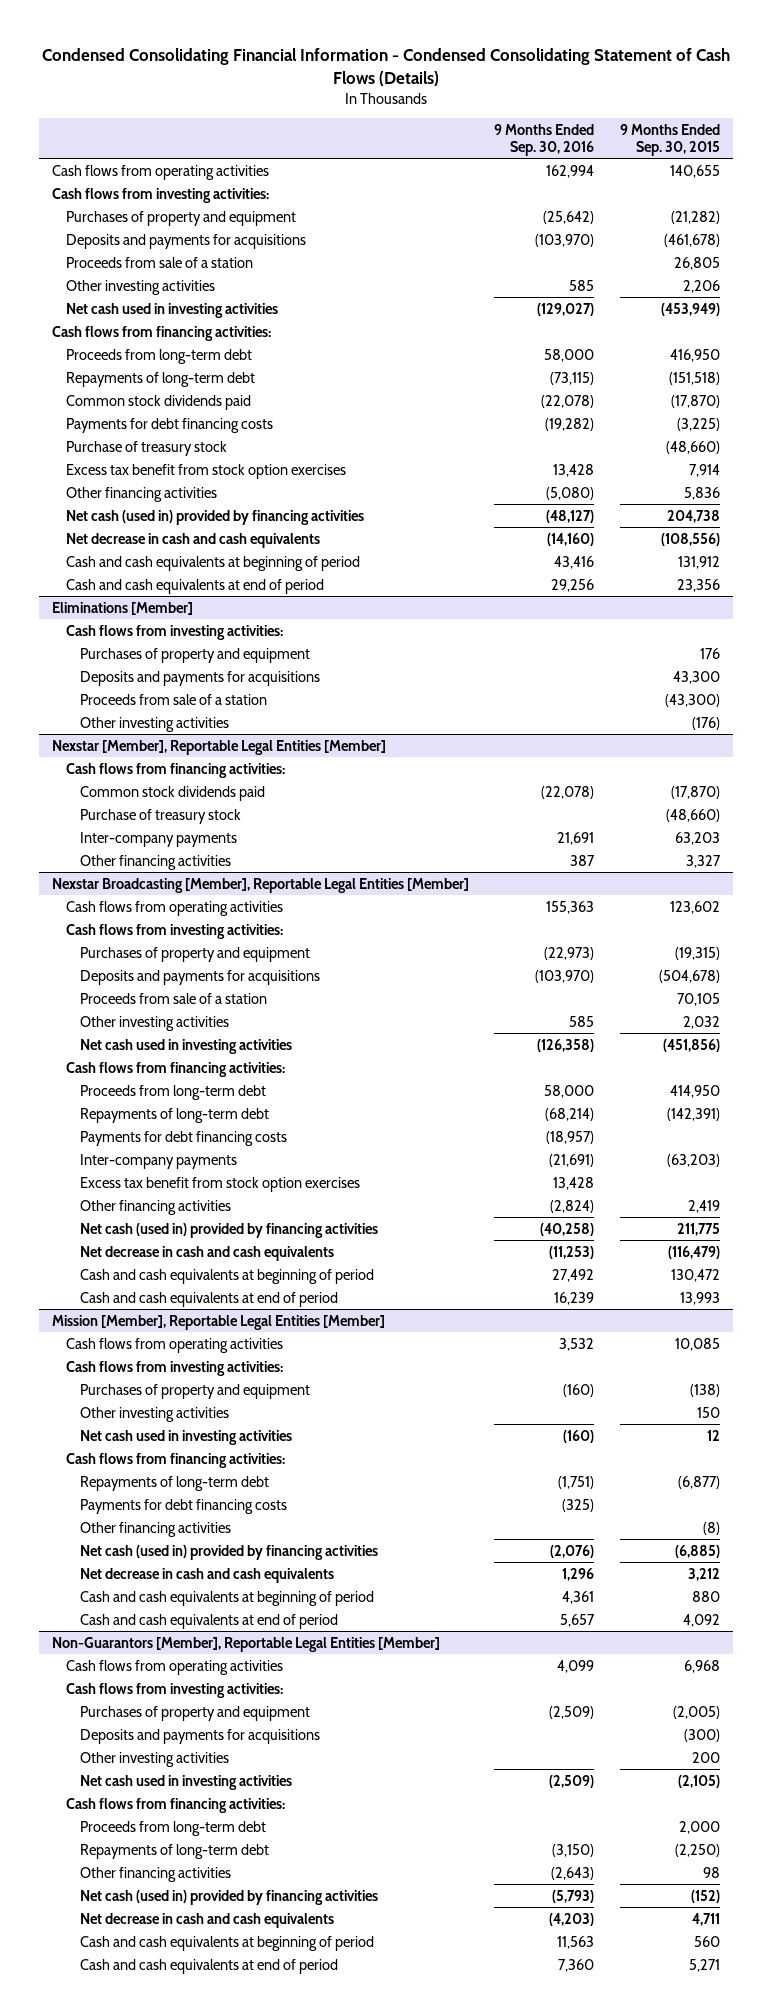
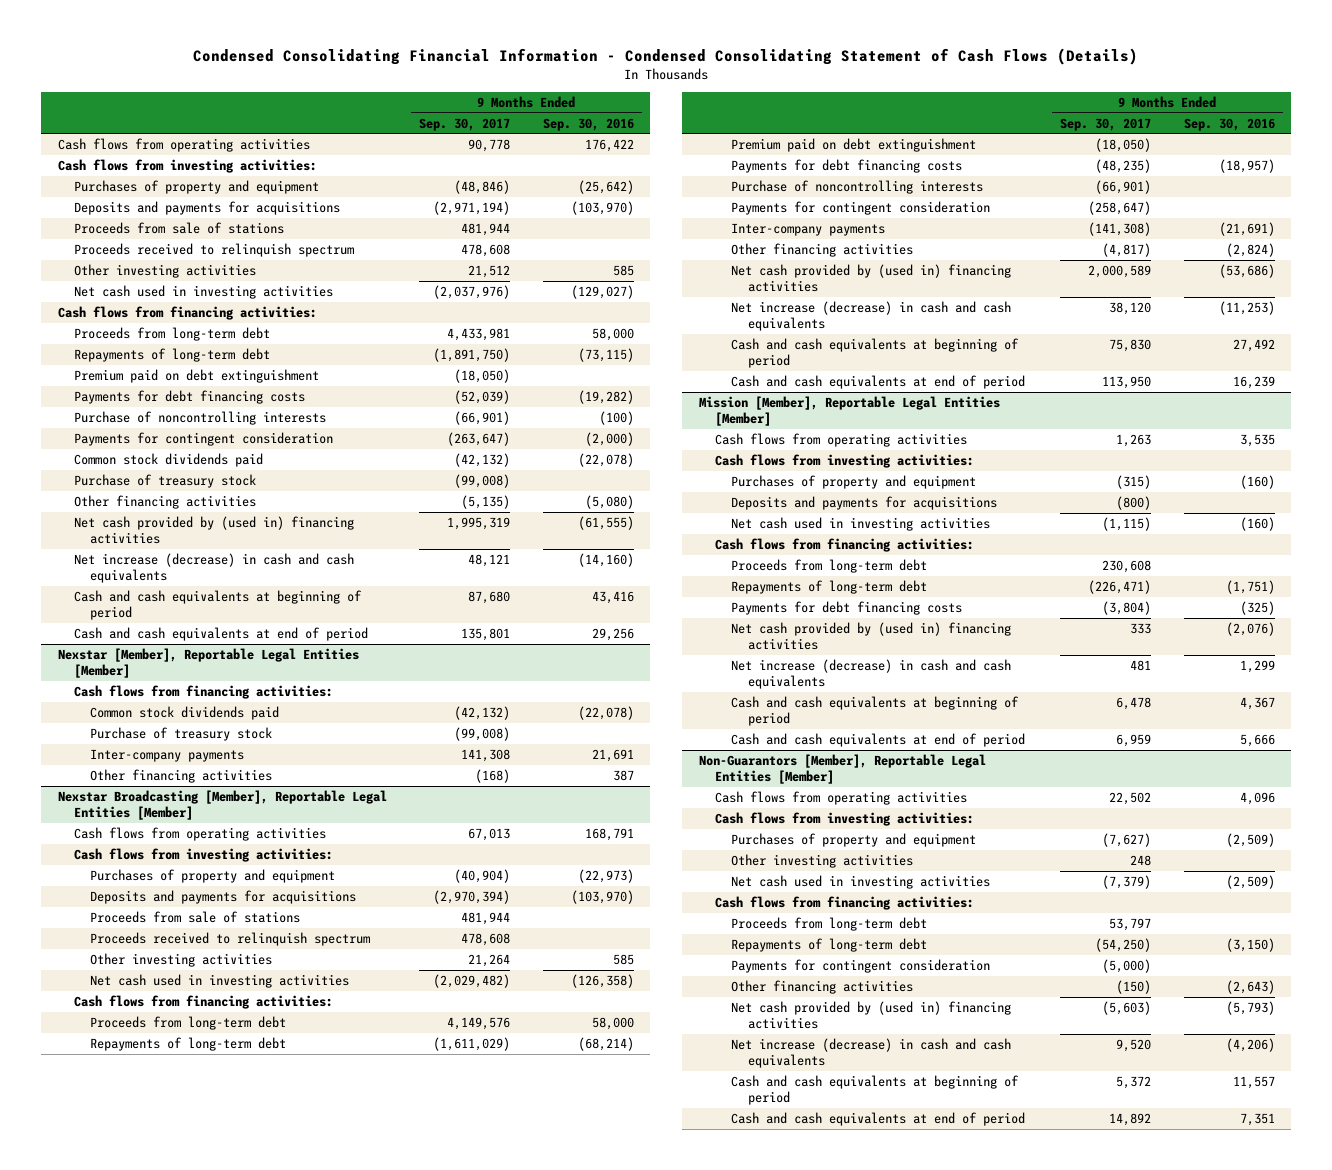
[620,123,721,156] 9 Months Ended Sep. 30, 2015 -> none
none -> [419,117,511,131] Sep. 30, 2017
[546,164,595,178] 162,994 -> [584,138,634,152] 176,422
[66,256,254,268] Proceeds from sale of a station -> [73,221,284,234] Proceeds from sale of stations
none -> [73,242,354,257] Proceeds received to relinquish spectrum
none -> [73,368,319,383] Premium paid on debt extinguishment
none -> [73,410,326,425] Purchase of noncontrolling interests
none -> [73,431,333,446] Payments for contingent consideration
[66,394,252,410] Common stock dividends paid -> [73,452,263,467] Common stock dividends paid
[66,463,347,479] Excess tax benefit from stock option exercises -> none
[66,509,365,525] Net cash (used in) provided by financing activities -> [73,515,354,545] Net cash provided by (used in) financing activities
[546,509,595,523] (48,127) -> [577,515,634,530] (61,555)
[66,532,321,548] Net decrease in cash and cash equivalents -> [73,552,354,584] Net increase (decrease) in cash and cash equivalents
[51,601,193,615] Eliminations [Member] -> none
[66,624,284,640] Cash flows from investing activities: -> none
[80,647,311,663] Purchases of property and equipment -> none
[80,670,321,686] Deposits and payments for acquisitions -> none
[80,693,268,705] Proceeds from sale of a station -> none
[80,716,230,732] Other investing activities -> none
[546,900,595,914] 155,363 -> [584,827,634,841] 168,791
[80,992,268,1004] Proceeds from sale of a station -> [90,910,301,923] Proceeds from sale of stations
none -> [90,931,371,946] Proceeds received to relinquish spectrum
none -> [731,137,977,152] Premium paid on debt extinguishment
none -> [731,179,984,194] Purchase of noncontrolling interests
none -> [731,200,991,215] Payments for contingent consideration
[80,1176,361,1192] Excess tax benefit from stock option exercises -> none
[80,1222,379,1238] Net cash (used in) provided by financing activities -> [731,263,1012,293] Net cash provided by (used in) financing activities
[540,1222,595,1236] (40,258) -> [1218,263,1275,278] (53,686)
[80,1245,335,1261] Net decrease in cash and cash equivalents -> [731,300,1012,332] Net increase (decrease) in cash and cash equivalents
[559,1337,595,1351] 3,532 -> [1239,433,1275,447] 3,535
[80,1406,230,1422] Other investing activities -> none
none -> [731,495,998,510] Deposits and payments for acquisitions
none -> [731,558,928,573] Proceeds from long-term debt
[80,1521,232,1537] Other financing activities -> none
[80,1544,379,1560] Net cash (used in) provided by financing activities -> [731,621,1012,651] Net cash provided by (used in) financing activities
[80,1567,335,1583] Net decrease in cash and cash equivalents -> [731,658,1012,690] Net increase (decrease) in cash and cash equivalents
[562,1567,595,1581] 1,296 -> [1239,659,1275,673] 1,299
[562,1590,595,1604] 4,361 -> [1239,696,1275,710] 4,367
[560,1613,596,1627] 5,657 -> [1239,733,1275,747] 5,666
[557,1659,595,1673] 4,099 -> [1239,791,1275,805] 4,096
[80,1728,321,1744] Deposits and payments for acquisitions -> none
none -> [731,958,991,973] Payments for contingent consideration
[80,1889,379,1905] Net cash (used in) provided by financing activities -> [731,1000,1012,1030] Net cash provided by (used in) financing activities
[80,1912,335,1928] Net decrease in cash and cash equivalents -> [731,1037,1012,1069] Net increase (decrease) in cash and cash equivalents
[549,1912,595,1926] (4,203) -> [1225,1037,1275,1052] (4,206)
[557,1935,595,1949] 11,563 -> [1232,1075,1275,1089] 11,557
[558,1958,595,1972] 7,360 -> [1239,1112,1275,1126] 7,351

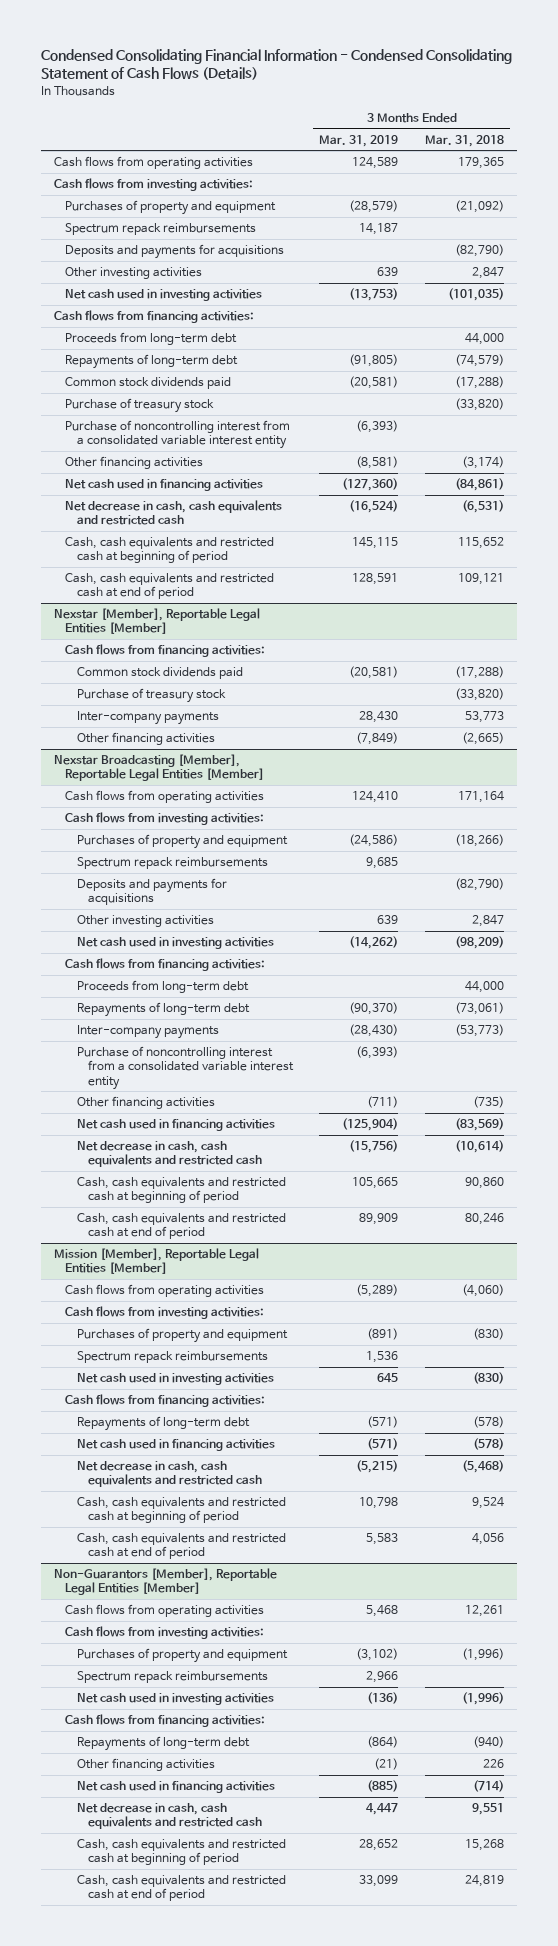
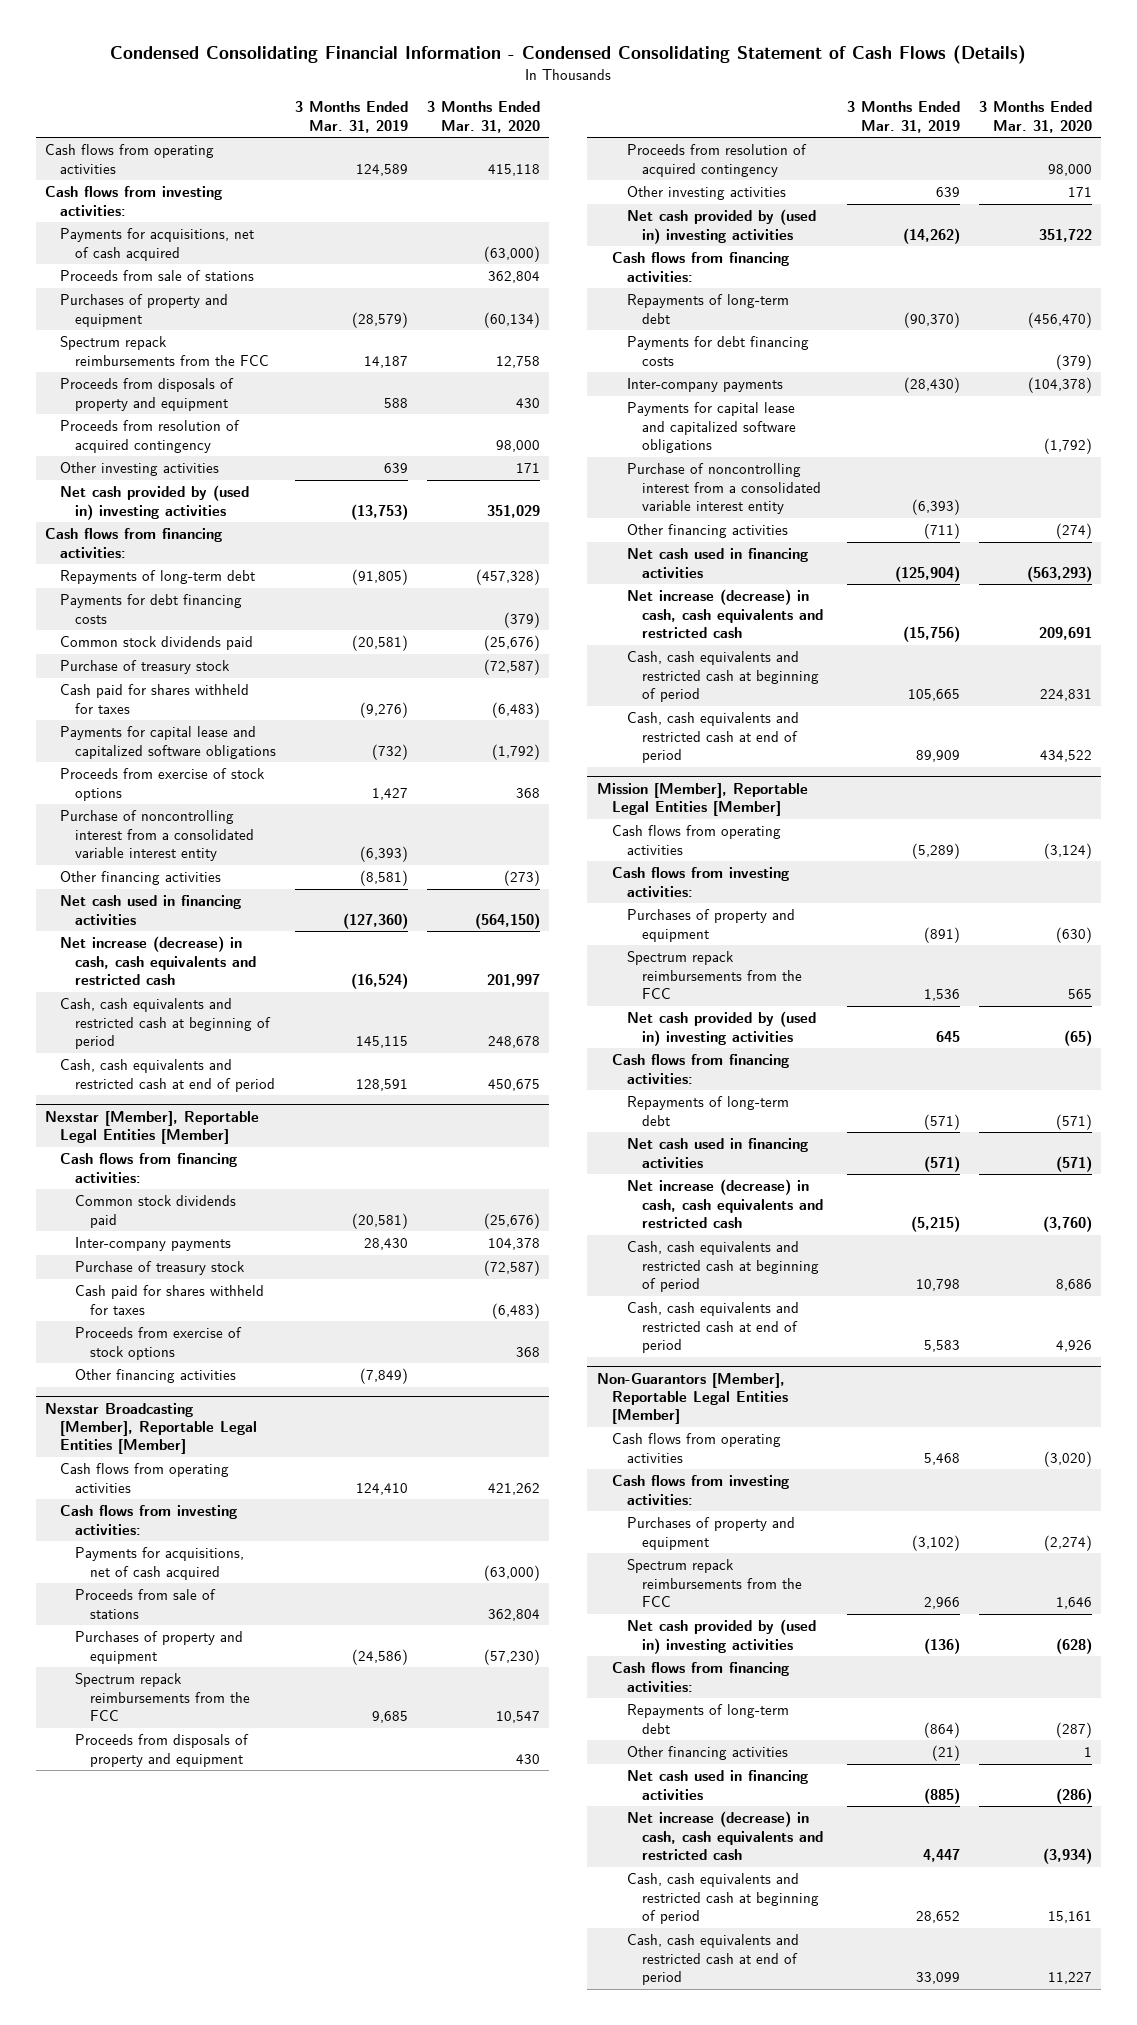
[424,134,504,147] Mar. 31, 2018 -> none
none -> [426,101,540,133] 3 Months Ended Mar. 31, 2020
none -> [60,228,255,261] Payments for acquisitions, net of cash acquired
none -> [60,270,255,282] Proceeds from sale of stations
[65,244,285,260] Deposits and payments for acquisitions -> none
[65,223,257,236] Spectrum repack reimbursements -> [60,336,269,366] Spectrum repack reimbursements from the FCC
none -> [60,378,235,411] Proceeds from disposals of property and equipment
none -> [60,420,241,453] Proceeds from resolution of acquired contingency
[65,289,263,302] Net cash used in investing activities -> [60,485,250,520] Net cash provided by (used in) investing activities
[65,332,238,346] Proceeds from long-term debt -> none
none -> [60,594,243,624] Payments for debt financing costs
none -> [60,684,250,714] Cash paid for shares withheld for taxes
none -> [60,726,276,759] Payments for capital lease and capitalized software obligations
none -> [60,768,266,801] Proceeds from exercise of stock options
[65,500,283,526] Net decrease in cash, cash equivalents and restricted cash -> [60,936,256,985] Net increase (decrease) in cash, cash equivalents and restricted cash
[76,688,226,704] Purchase of treasury stock -> [74,1261,245,1276] Purchase of treasury stock
none -> [74,1285,264,1315] Cash paid for shares withheld for taxes
none -> [74,1327,242,1360] Proceeds from exercise of stock options
none -> [74,1547,244,1580] Payments for acquisitions, net of cash acquired
none -> [74,1589,216,1619] Proceeds from sale of stations
[76,878,227,906] Deposits and payments for acquisitions -> none
[76,857,268,870] Spectrum repack reimbursements -> [74,1673,250,1721] Spectrum repack reimbursements from the FCC
none -> [74,1734,249,1767] Proceeds from disposals of property and equipment
none -> [626,144,807,177] Proceeds from resolution of acquired contingency
[76,937,274,950] Net cash used in investing activities -> [626,209,816,244] Net cash provided by (used in) investing activities
[76,980,249,994] Proceeds from long-term debt -> none
none -> [626,336,809,366] Payments for debt financing costs
none -> [626,402,796,453] Payments for capital lease and capitalized software obligations
[76,1141,263,1168] Net decrease in cash, cash equivalents and restricted cash -> [626,589,823,638] Net increase (decrease) in cash, cash equivalents and restricted cash
[76,1351,268,1364] Spectrum repack reimbursements -> [626,951,802,999] Spectrum repack reimbursements from the FCC
[76,1373,274,1386] Net cash used in investing activities -> [626,1011,816,1046] Net cash provided by (used in) investing activities
[76,1461,263,1488] Net decrease in cash, cash equivalents and restricted cash -> [626,1179,823,1228] Net increase (decrease) in cash, cash equivalents and restricted cash
[76,1671,268,1684] Spectrum repack reimbursements -> [626,1559,802,1607] Spectrum repack reimbursements from the FCC
[76,1693,274,1706] Net cash used in investing activities -> [626,1619,816,1654] Net cash provided by (used in) investing activities
[76,1803,263,1830] Net decrease in cash, cash equivalents and restricted cash -> [626,1811,823,1860] Net increase (decrease) in cash, cash equivalents and restricted cash

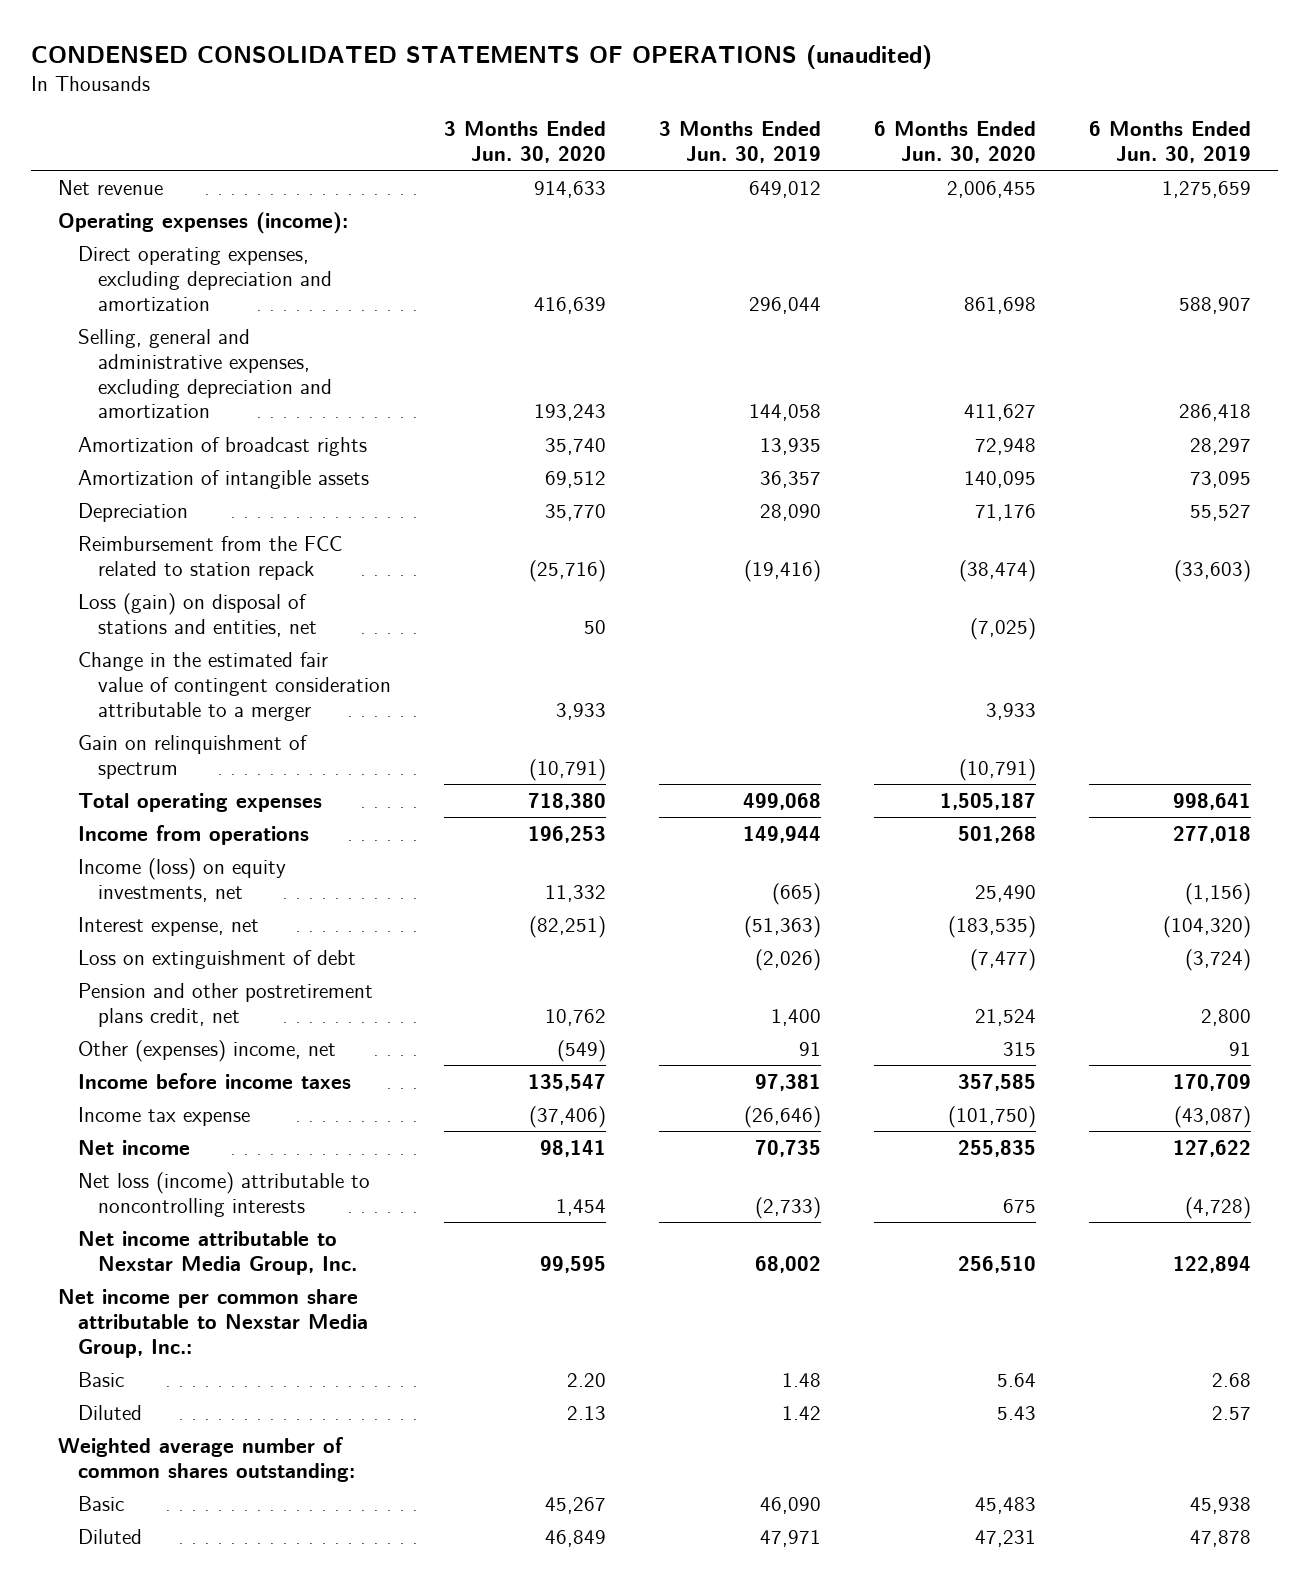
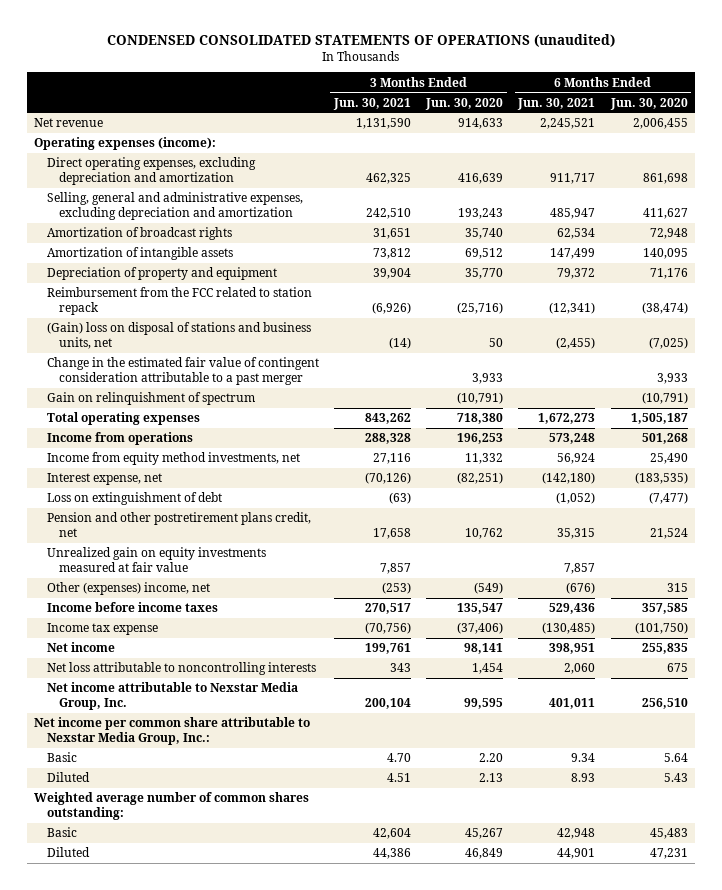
[659,120,822,163] 3 Months Ended Jun. 30, 2019 -> none
[1089,120,1252,163] 6 Months Ended Jun. 30, 2019 -> none
none -> [332,97,411,110] Jun. 30, 2021
none -> [517,97,596,110] Jun. 30, 2021
[77,502,188,522] Depreciation -> [46,267,277,281] Depreciation of property and equipment
[77,592,318,637] Loss (gain) on disposal of stations and entities, net -> [46,322,311,350] (Gain) loss on disposal of stations and business units, net
[77,651,392,721] Change in the estimated fair value of contingent consideration attributable to a merger -> [46,357,319,386] Change in the estimated fair value of contingent consideration attributable to a past merger
[77,857,286,902] Income (loss) on equity investments, net -> [46,452,300,466] Income from equity method investments, net
none -> [46,547,266,573] Unrealized gain on equity investments measured at fair value
[77,1171,370,1217] Net loss (income) attributable to noncontrolling interests -> [46,662,316,676] Net loss attributable to noncontrolling interests

